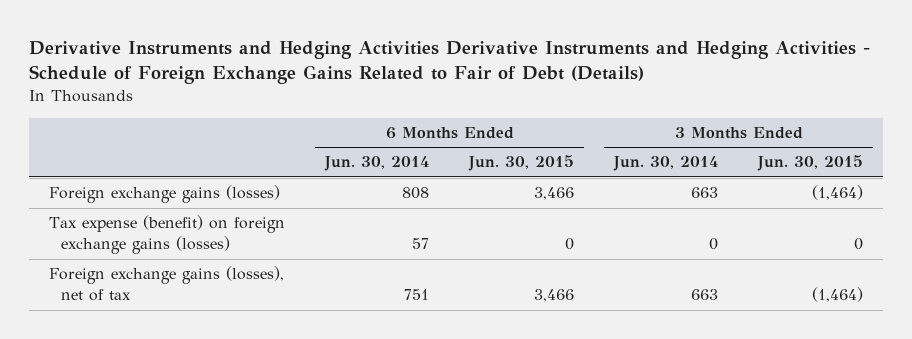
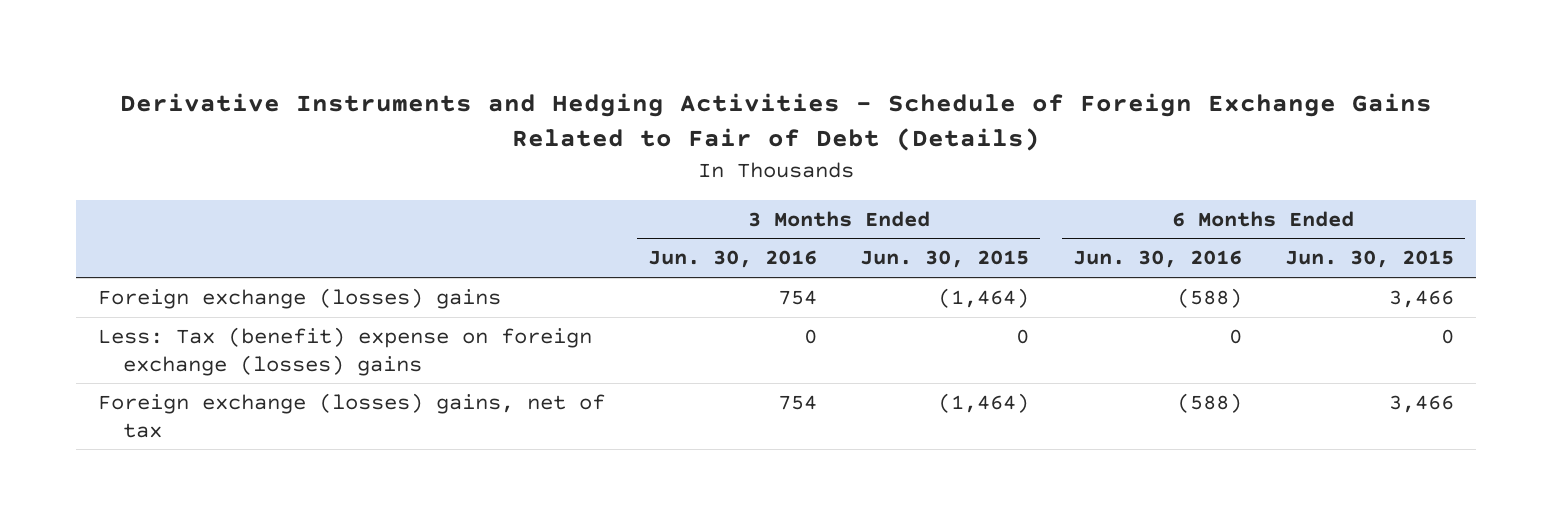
[28,41,870,85] Derivative Instruments and Hedging Activities Derivative Instruments and Hedging Activities - Schedule of Foreign Exchange Gains Related to Fair of Debt (Details) -> [119,93,1432,152] Derivative Instruments and Hedging Activities - Schedule of Foreign Exchange Gains Related to Fair of Debt (Details)
[324,156,430,172] Jun. 30, 2014 -> none
[613,156,719,172] Jun. 30, 2014 -> none
none -> [647,250,817,269] Jun. 30, 2016
none -> [1072,250,1242,269] Jun. 30, 2016
[48,185,280,204] Foreign exchange gains (losses) -> [97,288,501,310] Foreign exchange (losses) gains
[48,215,285,255] Tax expense (benefit) on foreign exchange gains (losses) -> [97,327,592,376] Less: Tax (benefit) expense on foreign exchange (losses) gains
[48,266,284,302] Foreign exchange gains (losses), net of tax -> [97,393,605,438] Foreign exchange (losses) gains, net of tax

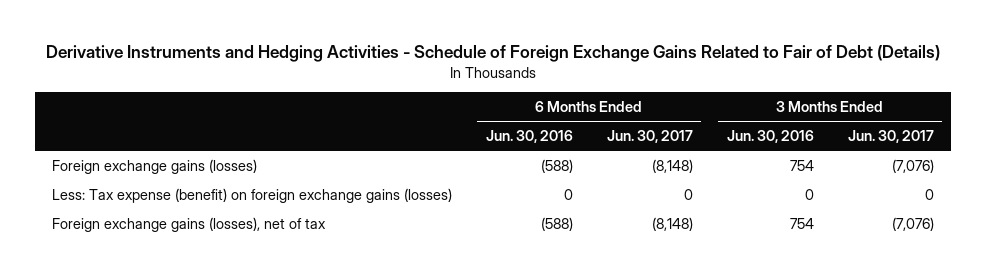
[860,250,1030,269] Jun. 30, 2015 -> none
[1285,250,1455,269] Jun. 30, 2015 -> none
none -> [606,130,693,144] Jun. 30, 2017
none -> [847,130,934,144] Jun. 30, 2017
[97,288,501,310] Foreign exchange (losses) gains -> [52,158,258,174] Foreign exchange gains (losses)
[97,327,592,376] Less: Tax (benefit) expense on foreign exchange (losses) gains -> [52,187,453,203] Less: Tax expense (benefit) on foreign exchange gains (losses)
[97,393,605,438] Foreign exchange (losses) gains, net of tax -> [52,216,327,232] Foreign exchange gains (losses), net of tax

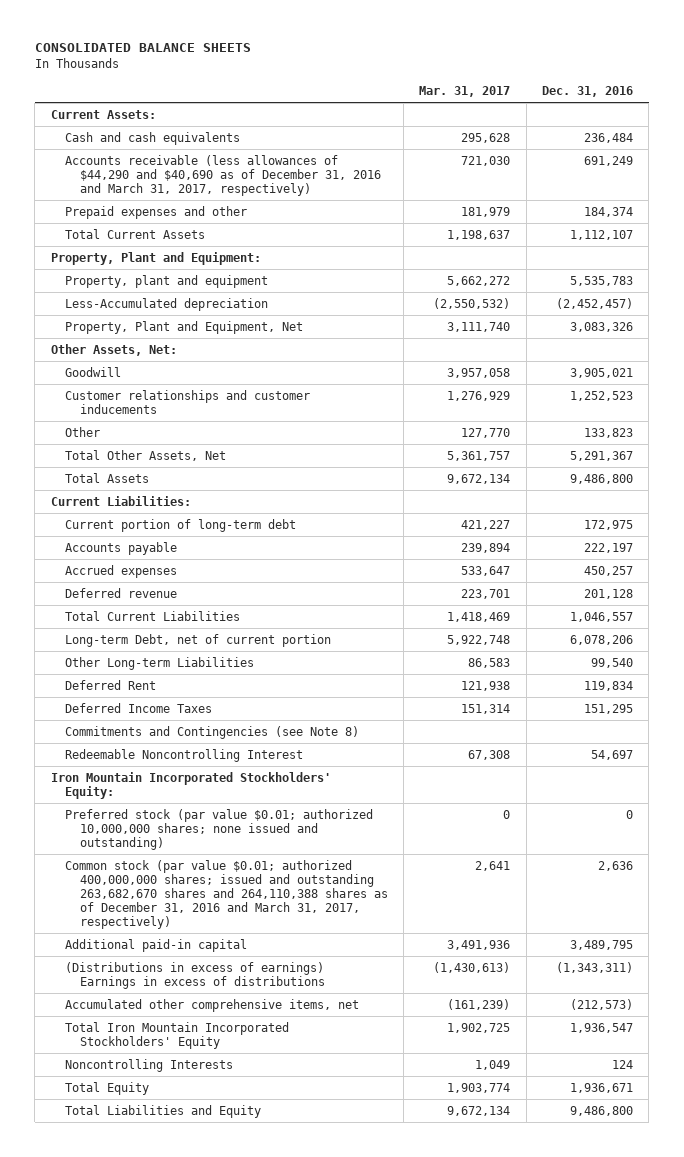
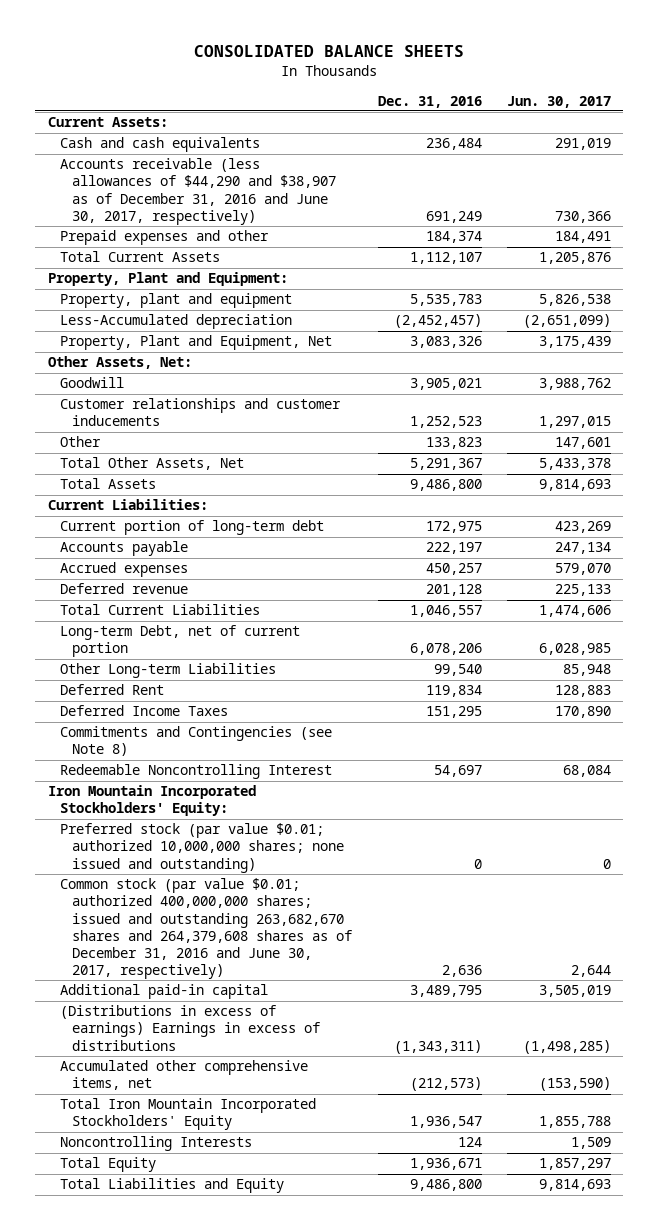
[419,85,511,97] Mar. 31, 2017 -> none
none -> [506,95,611,108] Jun. 30, 2017
[65,154,381,196] Accounts receivable (less allowances of $44,290 and $40,690 as of December 31, 2016 and March 31, 2017, respectively) -> [60,158,337,225] Accounts receivable (less allowances of $44,290 and $38,907 as of December 31, 2016 and June 30, 2017, respectively)
[65,859,388,929] Common stock (par value $0.01; authorized 400,000,000 shares; issued and outstanding 263,682,670 shares and 264,110,388 shares as of December 31, 2016 and March 31, 2017, respectively) -> [60,878,353,979] Common stock (par value $0.01; authorized 400,000,000 shares; issued and outstanding 263,682,670 shares and 264,379,608 shares as of December 31, 2016 and June 30, 2017, respectively)

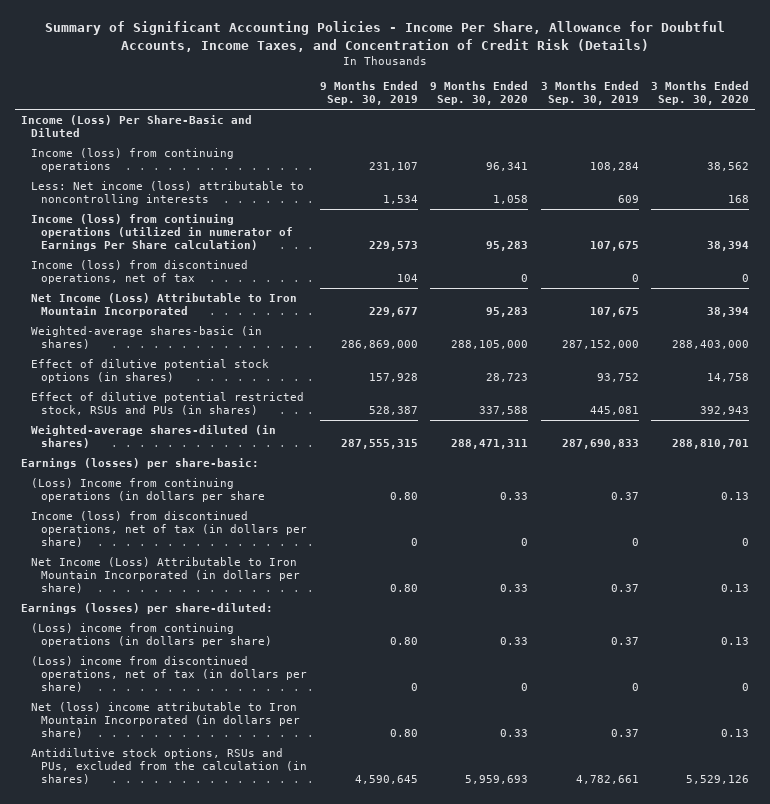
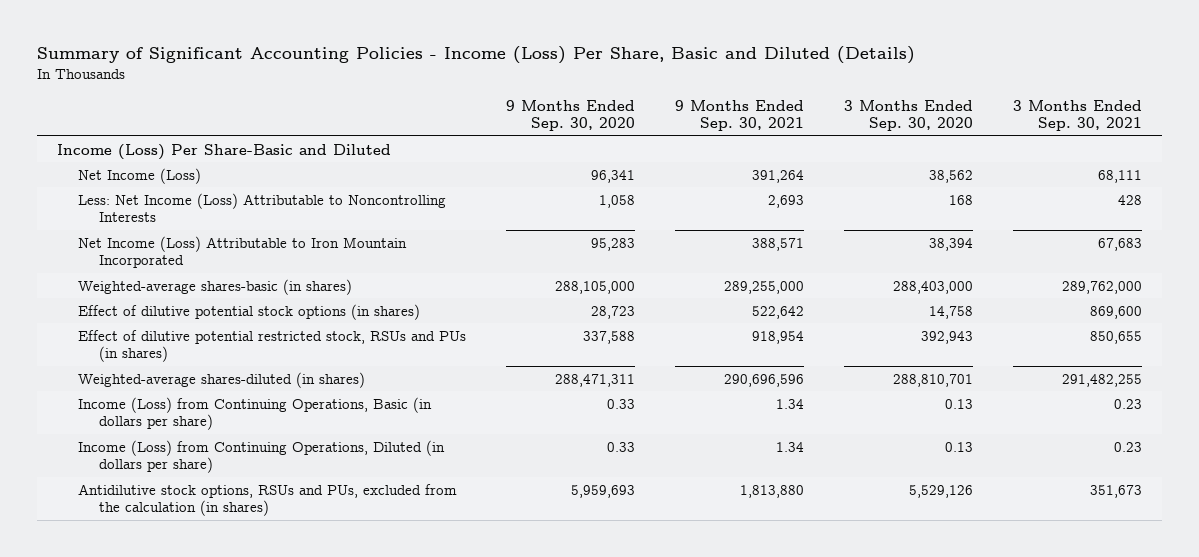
[45,21,726,52] Summary of Significant Accounting Policies - Income Per Share, Allowance for Doubtful Accounts, Income Taxes, and Concentration of Credit Risk (Details) -> [36,46,915,65] Summary of Significant Accounting Policies - Income (Loss) Per Share, Basic and Diluted (Details)
[319,81,418,106] 9 Months Ended Sep. 30, 2019 -> none
[540,81,639,106] 3 Months Ended Sep. 30, 2019 -> none
none -> [675,99,805,132] 9 Months Ended Sep. 30, 2021
none -> [1013,99,1143,132] 3 Months Ended Sep. 30, 2021
[31,214,294,252] Income (loss) from continuing operations (utilized in numerator of Earnings Per Share calculation) -> none
[31,260,249,285] Income (loss) from discontinued operations, net of tax -> none
[31,148,235,173] Income (loss) from continuing operations -> [77,167,201,184] Net Income (Loss)
[31,181,305,206] Less: Net income (loss) attributable to noncontrolling interests -> [77,192,446,223] Less: Net Income (Loss) Attributable to Noncontrolling Interests
[21,458,260,470] Earnings (losses) per share-basic: -> none
[31,511,308,548] Income (loss) from discontinued operations, net of tax (in dollars per share) -> none
[31,557,301,594] Net Income (Loss) Attributable to Iron Mountain Incorporated (in dollars per share) -> none
[21,603,274,615] Earnings (losses) per share-diluted: -> none
[31,656,308,693] (Loss) income from discontinued operations, net of tax (in dollars per share) -> none
[31,702,301,739] Net (loss) income attributable to Iron Mountain Incorporated (in dollars per share) -> none
[31,478,266,503] (Loss) Income from continuing operations (in dollars per share -> [77,396,432,431] Income (Loss) from Continuing Operations, Basic (in dollars per share)
[31,623,273,648] (Loss) income from continuing operations (in dollars per share) -> [77,439,445,474] Income (Loss) from Continuing Operations, Diluted (in dollars per share)

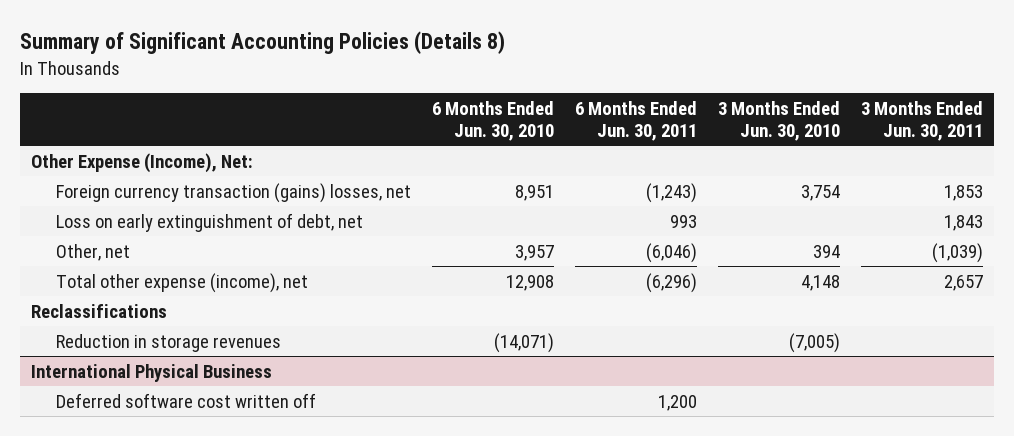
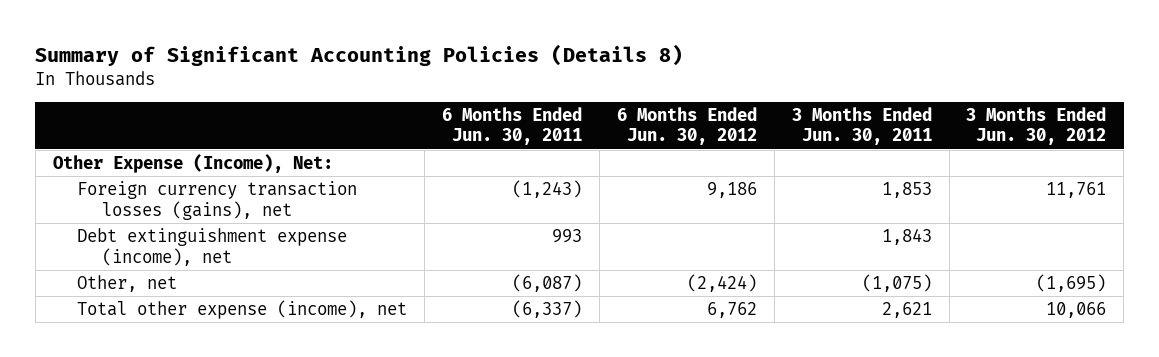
[432,100,555,141] 6 Months Ended Jun. 30, 2010 -> none
[718,100,841,141] 3 Months Ended Jun. 30, 2010 -> none
none -> [616,106,757,146] 6 Months Ended Jun. 30, 2012
none -> [966,106,1107,146] 3 Months Ended Jun. 30, 2012
[30,303,167,318] Reclassifications -> none
[56,333,282,352] Reduction in storage revenues -> none
[30,363,272,382] International Physical Business -> none
[56,392,317,408] Deferred software cost written off -> none
[56,182,412,203] Foreign currency transaction (gains) losses, net -> [77,181,358,220] Foreign currency transaction losses (gains), net
[56,212,364,232] Loss on early extinguishment of debt, net -> [77,228,348,266] Debt extinguishment expense (income), net
[646,242,698,263] (6,046) -> [512,274,583,293] (6,087)
[932,242,984,263] (1,039) -> [861,274,932,293] (1,075)
[646,272,698,293] (6,296) -> [512,300,583,319] (6,337)
[944,274,984,291] 2,657 -> [881,302,932,319] 2,621

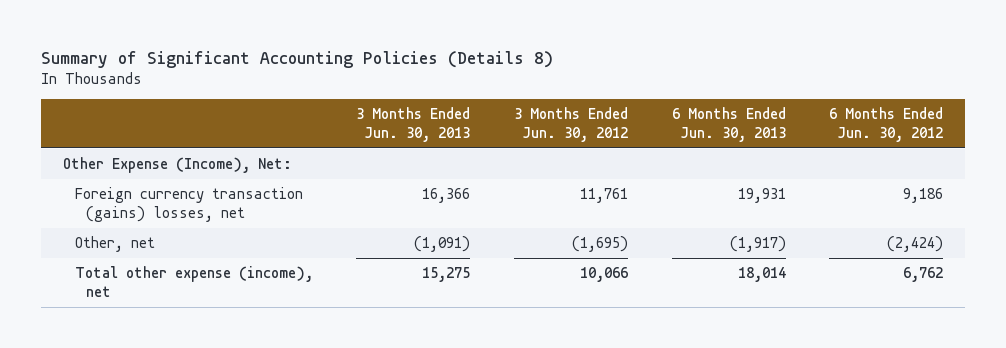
[442,106,583,146] 6 Months Ended Jun. 30, 2011 -> none
[791,106,932,146] 3 Months Ended Jun. 30, 2011 -> none
none -> [356,107,471,142] 3 Months Ended Jun. 30, 2013
none -> [671,107,786,142] 6 Months Ended Jun. 30, 2013
[77,228,348,266] Debt extinguishment expense (income), net -> none
[77,181,358,220] Foreign currency transaction losses (gains), net -> [74,187,303,222] Foreign currency transaction (gains) losses, net

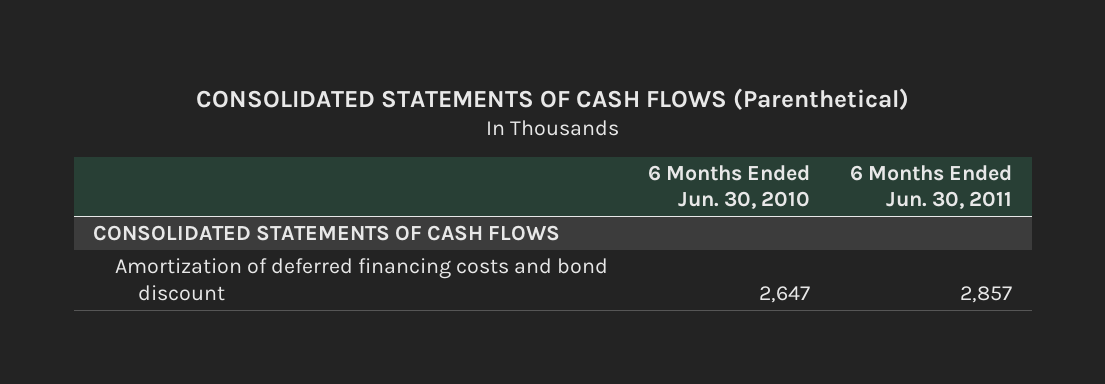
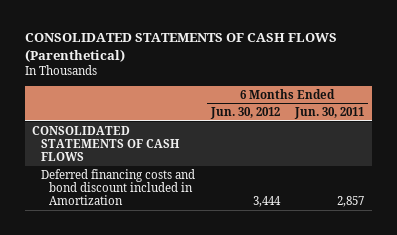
[648,165,811,210] 6 Months Ended Jun. 30, 2010 -> none
none -> [209,107,280,120] Jun. 30, 2012
[115,258,609,301] Amortization of deferred financing costs and bond discount -> [40,168,195,205] Deferred financing costs and bond discount included in Amortization

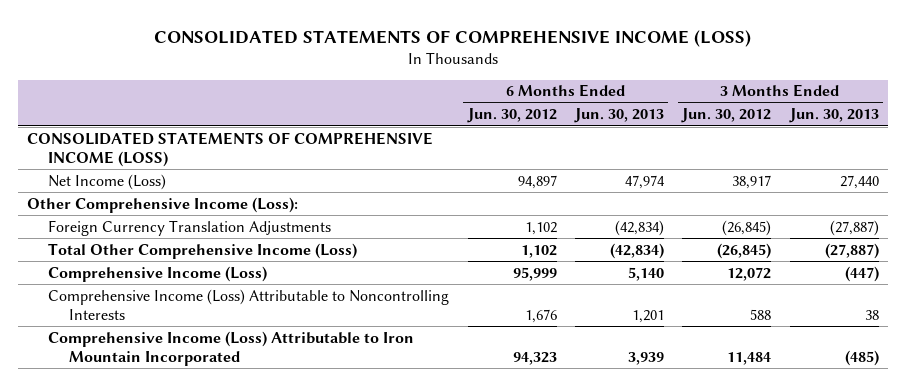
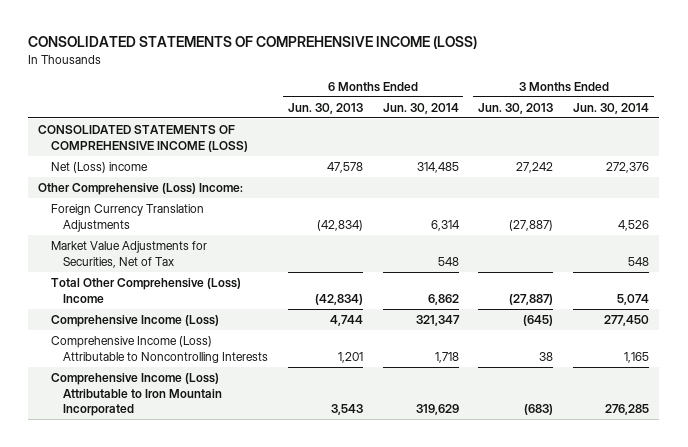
[466,108,557,124] Jun. 30, 2012 -> none
[681,108,772,124] Jun. 30, 2012 -> none
none -> [382,102,459,114] Jun. 30, 2014
none -> [573,102,650,114] Jun. 30, 2014
[48,173,167,190] Net Income (Loss) -> [50,161,148,173] Net (Loss) income
[624,174,665,189] 47,974 -> [326,161,363,173] 47,578
[839,174,879,189] 27,440 -> [516,161,554,173] 27,242
[27,196,299,213] Other Comprehensive Income (Loss): -> [38,182,244,195] Other Comprehensive (Loss) Income:
none -> [50,240,207,268] Market Value Adjustments for Securities, Net of Tax
[48,242,358,259] Total Other Comprehensive Income (Loss) -> [50,277,241,303] Total Other Comprehensive (Loss) Income
[627,266,664,281] 5,140 -> [329,314,363,326] 4,744
[844,265,879,282] (447) -> [523,314,554,326] (645)
[627,351,664,365] 3,939 -> [330,404,363,416] 3,543
[844,349,879,366] (485) -> [524,404,554,416] (683)

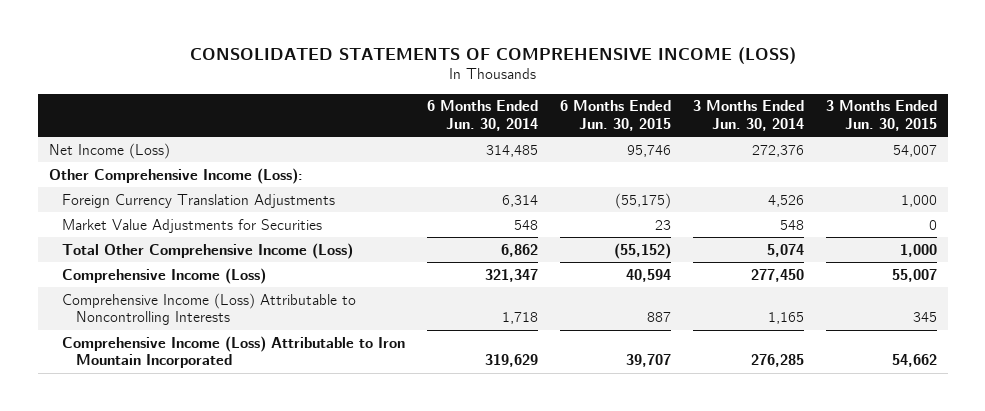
[287,102,363,114] Jun. 30, 2013 -> none
[478,102,554,114] Jun. 30, 2013 -> none
none -> [560,100,672,131] 6 Months Ended Jun. 30, 2015
none -> [825,100,937,131] 3 Months Ended Jun. 30, 2015
[38,124,248,152] CONSOLIDATED STATEMENTS OF COMPREHENSIVE INCOME (LOSS) -> none
[50,161,148,173] Net (Loss) income -> [48,142,170,159] Net Income (Loss)
[38,182,244,195] Other Comprehensive (Loss) Income: -> [48,167,303,184] Other Comprehensive Income (Loss):
[50,240,207,268] Market Value Adjustments for Securities, Net of Tax -> [62,218,323,233] Market Value Adjustments for Securities
[50,277,241,303] Total Other Comprehensive (Loss) Income -> [62,242,354,259] Total Other Comprehensive Income (Loss)

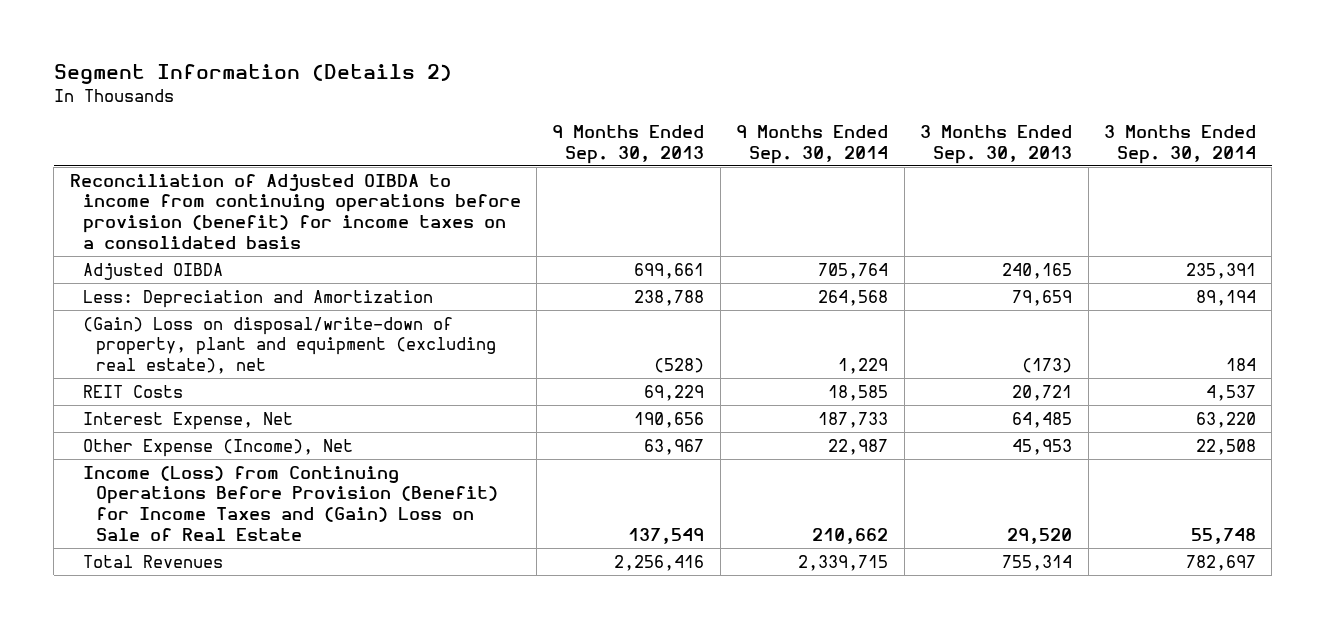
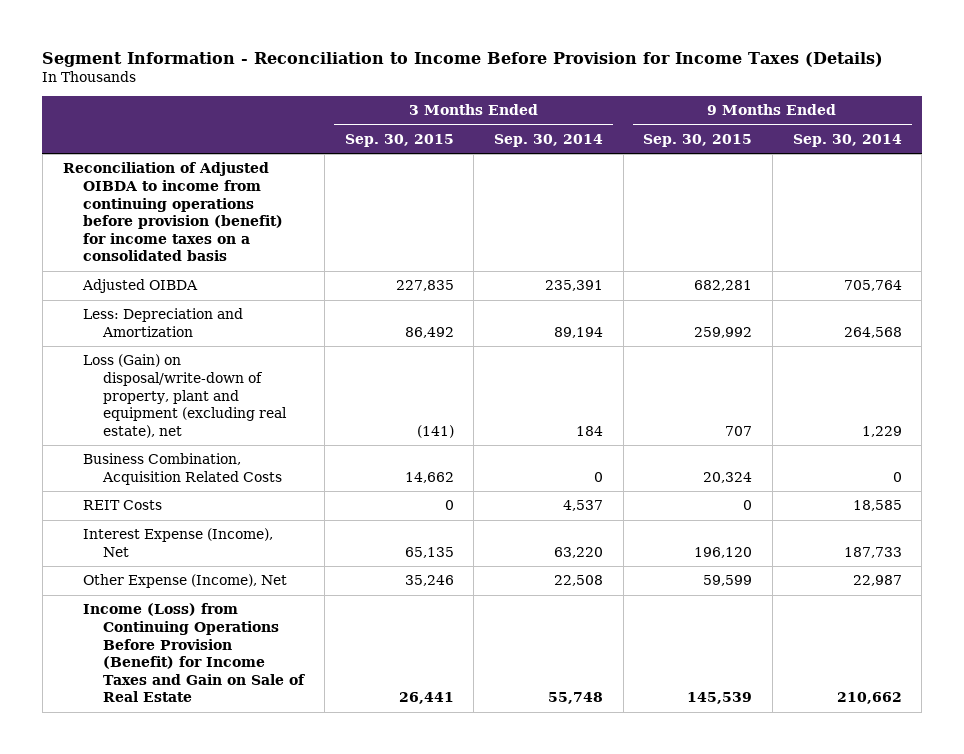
[53,64,452,85] Segment Information (Details 2) -> [42,51,884,67] Segment Information - Reconciliation to Income Before Provision for Income Taxes (Details)
[552,125,705,164] 9 Months Ended Sep. 30, 2013 -> none
[920,125,1073,164] 3 Months Ended Sep. 30, 2013 -> none
none -> [344,133,454,147] Sep. 30, 2015
none -> [643,133,753,147] Sep. 30, 2015
[82,316,496,374] (Gain) Loss on disposal/write-down of property, plant and equipment (excluding real estate), net -> [82,354,288,438] Loss (Gain) on disposal/write-down of property, plant and equipment (excluding real estate), net
none -> [82,453,283,485] Business Combination, Acquisition Related Costs
[82,411,293,430] Interest Expense, Net -> [82,528,273,557] Interest Expense (Income), Net
[82,554,223,568] Total Revenues -> none
[82,465,498,541] Income (Loss) from Continuing Operations Before Provision (Benefit) for Income Taxes and (Gain) Loss on Sale of Real Estate -> [82,603,306,703] Income (Loss) from Continuing Operations Before Provision (Benefit) for Income Taxes and Gain on Sale of Real Estate

